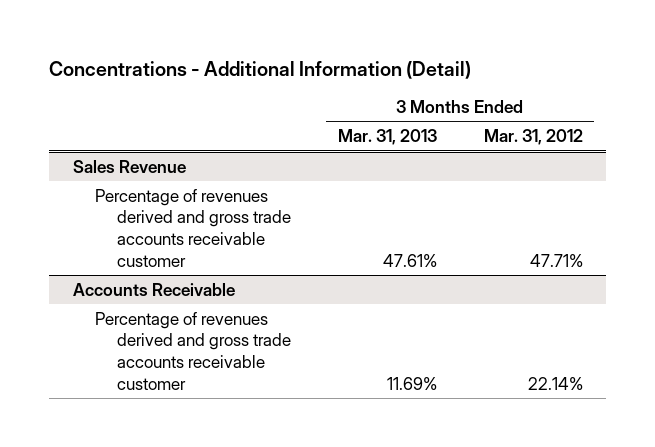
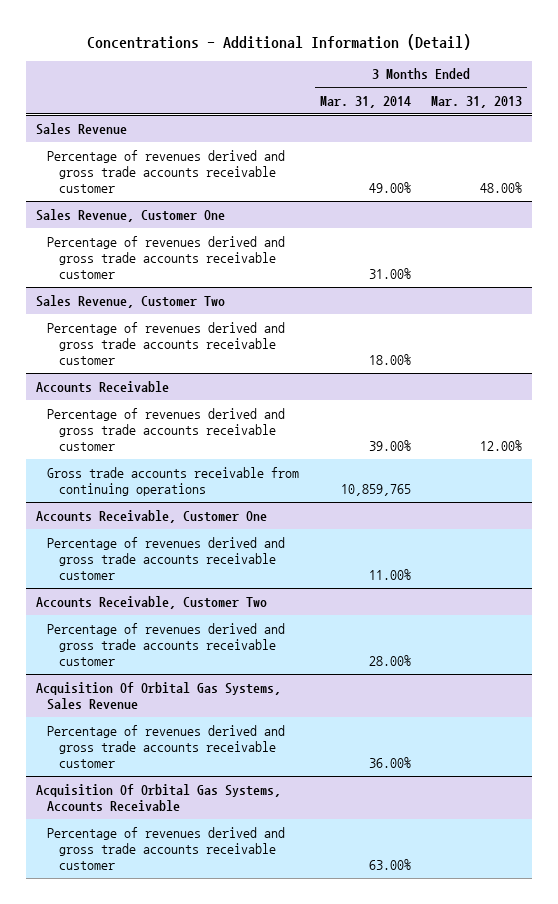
[483,129,583,146] Mar. 31, 2012 -> none
none -> [319,95,411,108] Mar. 31, 2014
[382,254,437,268] 47.61% -> [480,182,523,194] 48.00%
none -> [36,208,226,222] Sales Revenue, Customer One
none -> [47,235,286,280] Percentage of revenues derived and gross trade accounts receivable customer
none -> [36,294,226,308] Sales Revenue, Customer Two
none -> [47,321,286,366] Percentage of revenues derived and gross trade accounts receivable customer
[386,377,437,391] 11.69% -> [480,440,523,452] 12.00%
none -> [47,466,300,497] Gross trade accounts receivable from continuing operations
none -> [36,509,268,523] Accounts Receivable, Customer One
none -> [47,536,286,581] Percentage of revenues derived and gross trade accounts receivable customer
none -> [36,595,268,609] Accounts Receivable, Customer Two
none -> [47,622,286,667] Percentage of revenues derived and gross trade accounts receivable customer
none -> [36,681,282,711] Acquisition Of Orbital Gas Systems, Sales Revenue
none -> [47,724,286,769] Percentage of revenues derived and gross trade accounts receivable customer
none -> [36,783,282,813] Acquisition Of Orbital Gas Systems, Accounts Receivable
none -> [47,826,286,871] Percentage of revenues derived and gross trade accounts receivable customer

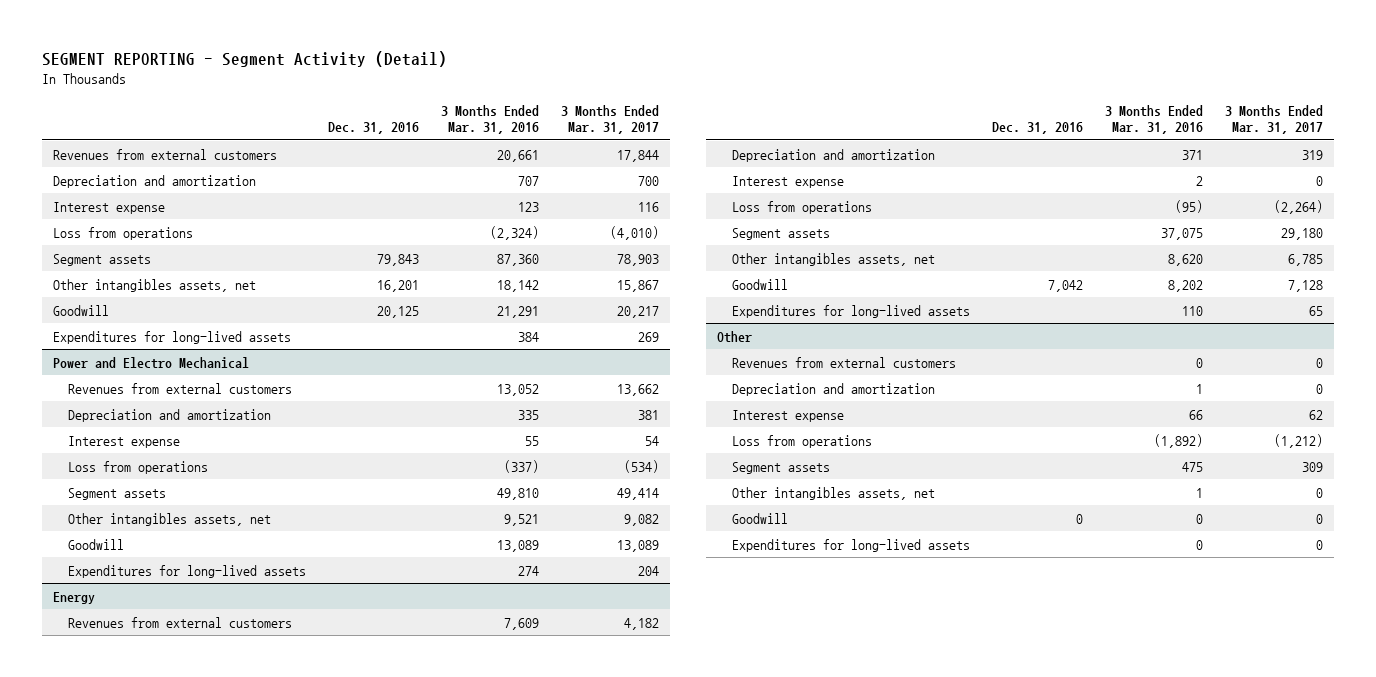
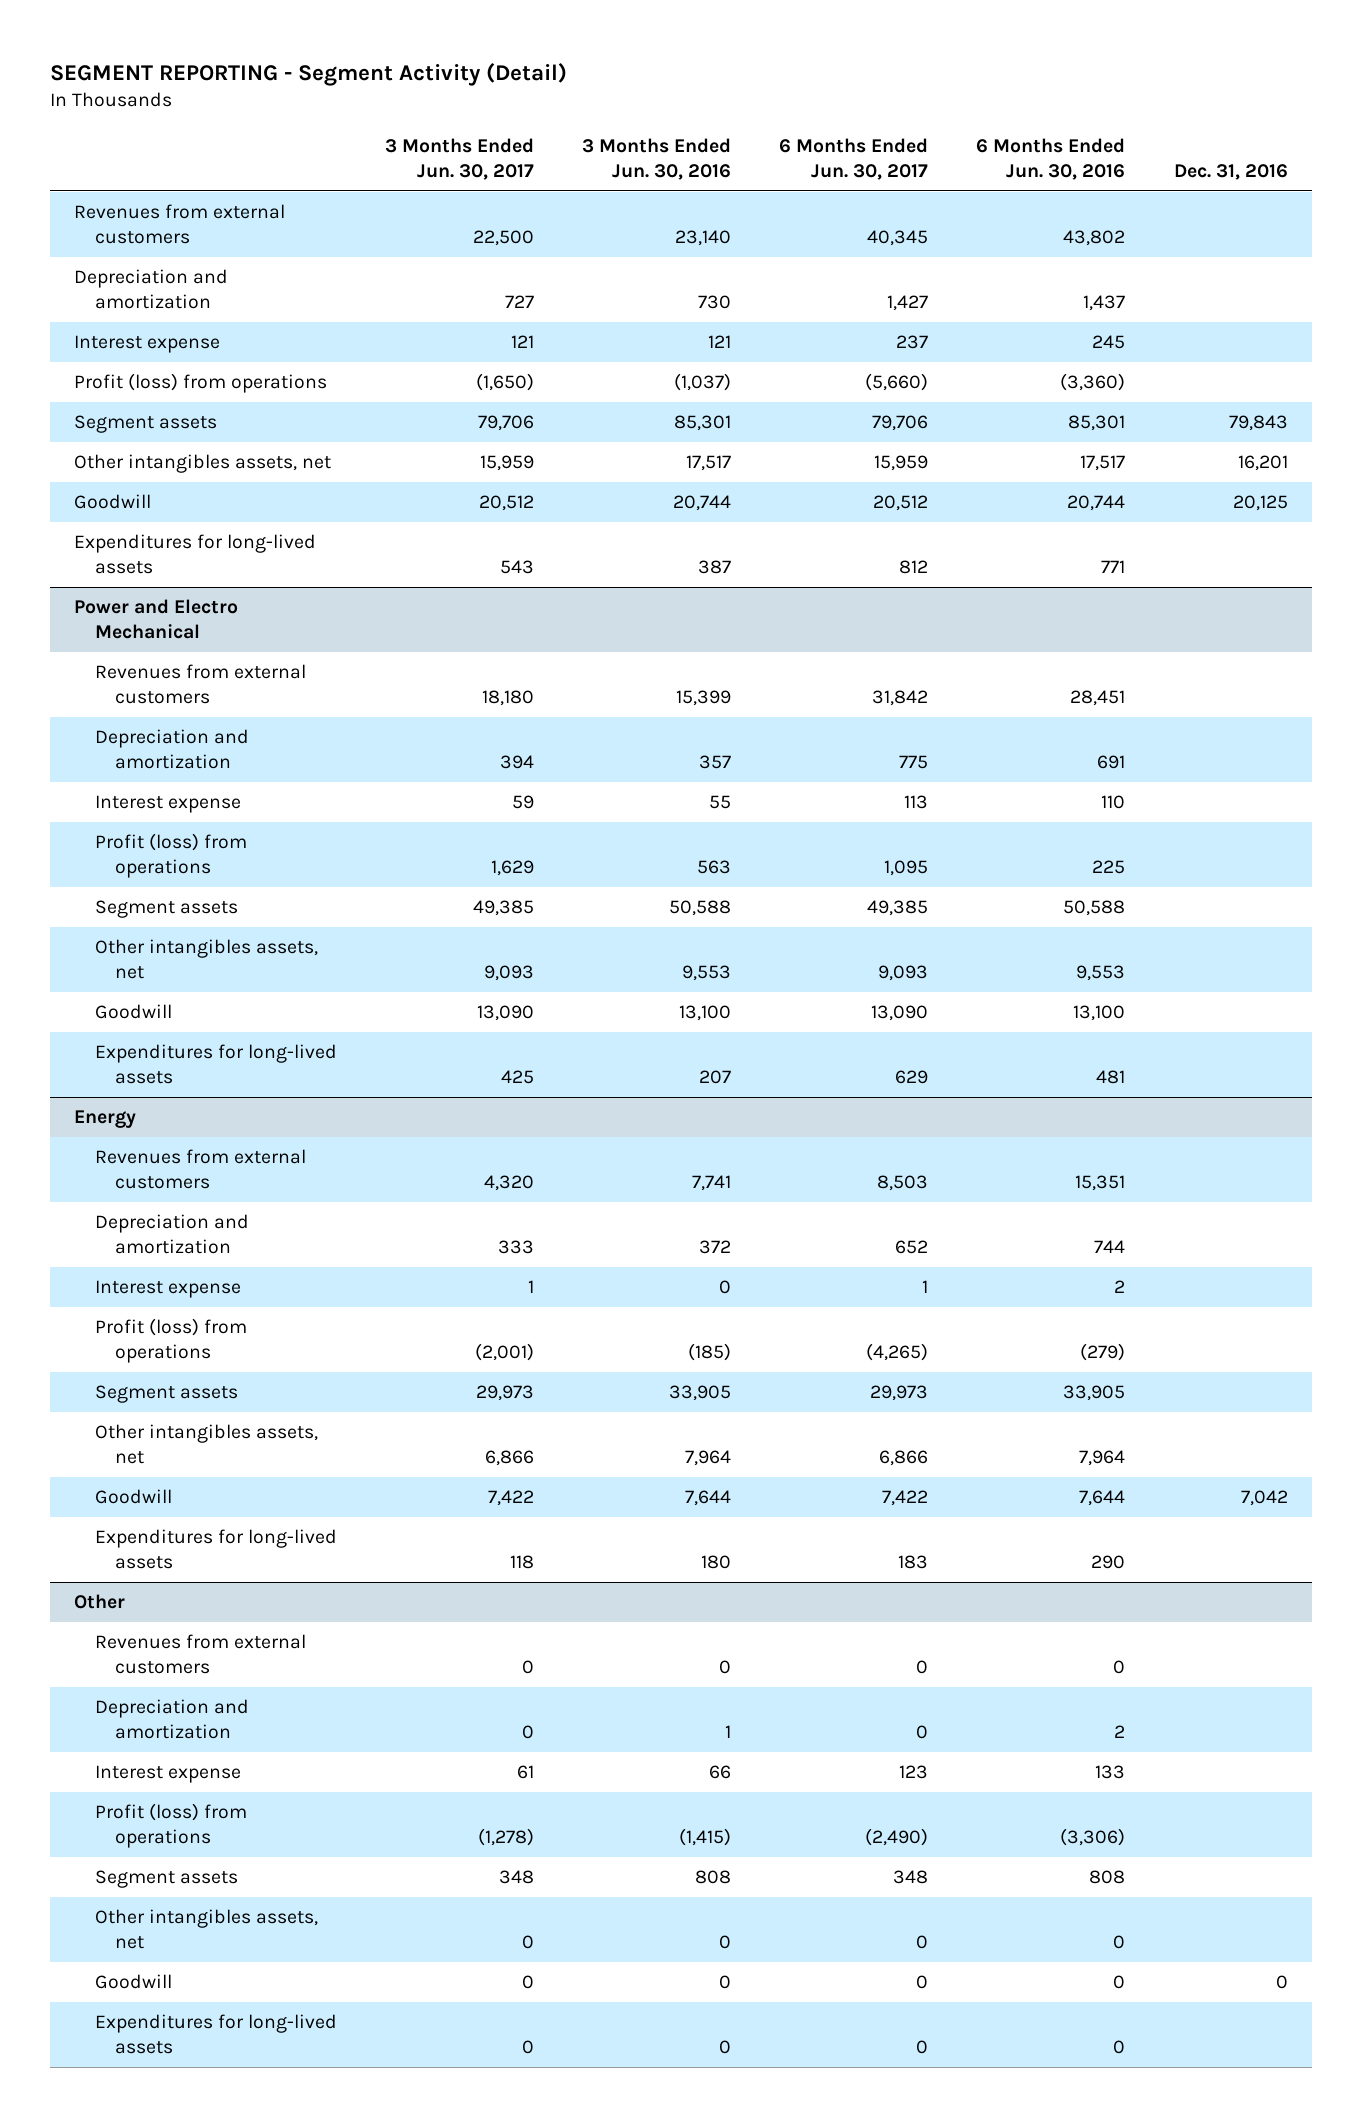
[441,104,540,135] 3 Months Ended Mar. 31, 2016 -> none
[561,104,660,135] 3 Months Ended Mar. 31, 2017 -> none
none -> [384,138,534,180] 3 Months Ended Jun. 30, 2017
none -> [582,138,732,180] 3 Months Ended Jun. 30, 2016
none -> [779,138,929,180] 6 Months Ended Jun. 30, 2017
none -> [976,138,1126,180] 6 Months Ended Jun. 30, 2016
[52,226,193,240] Loss from operations -> [73,373,327,394] Profit (loss) from operations
[68,460,209,474] Loss from operations -> [94,833,247,878] Profit (loss) from operations
[731,200,872,214] Loss from operations -> [94,1318,247,1363] Profit (loss) from operations
[731,434,872,448] Loss from operations -> [94,1803,247,1848] Profit (loss) from operations

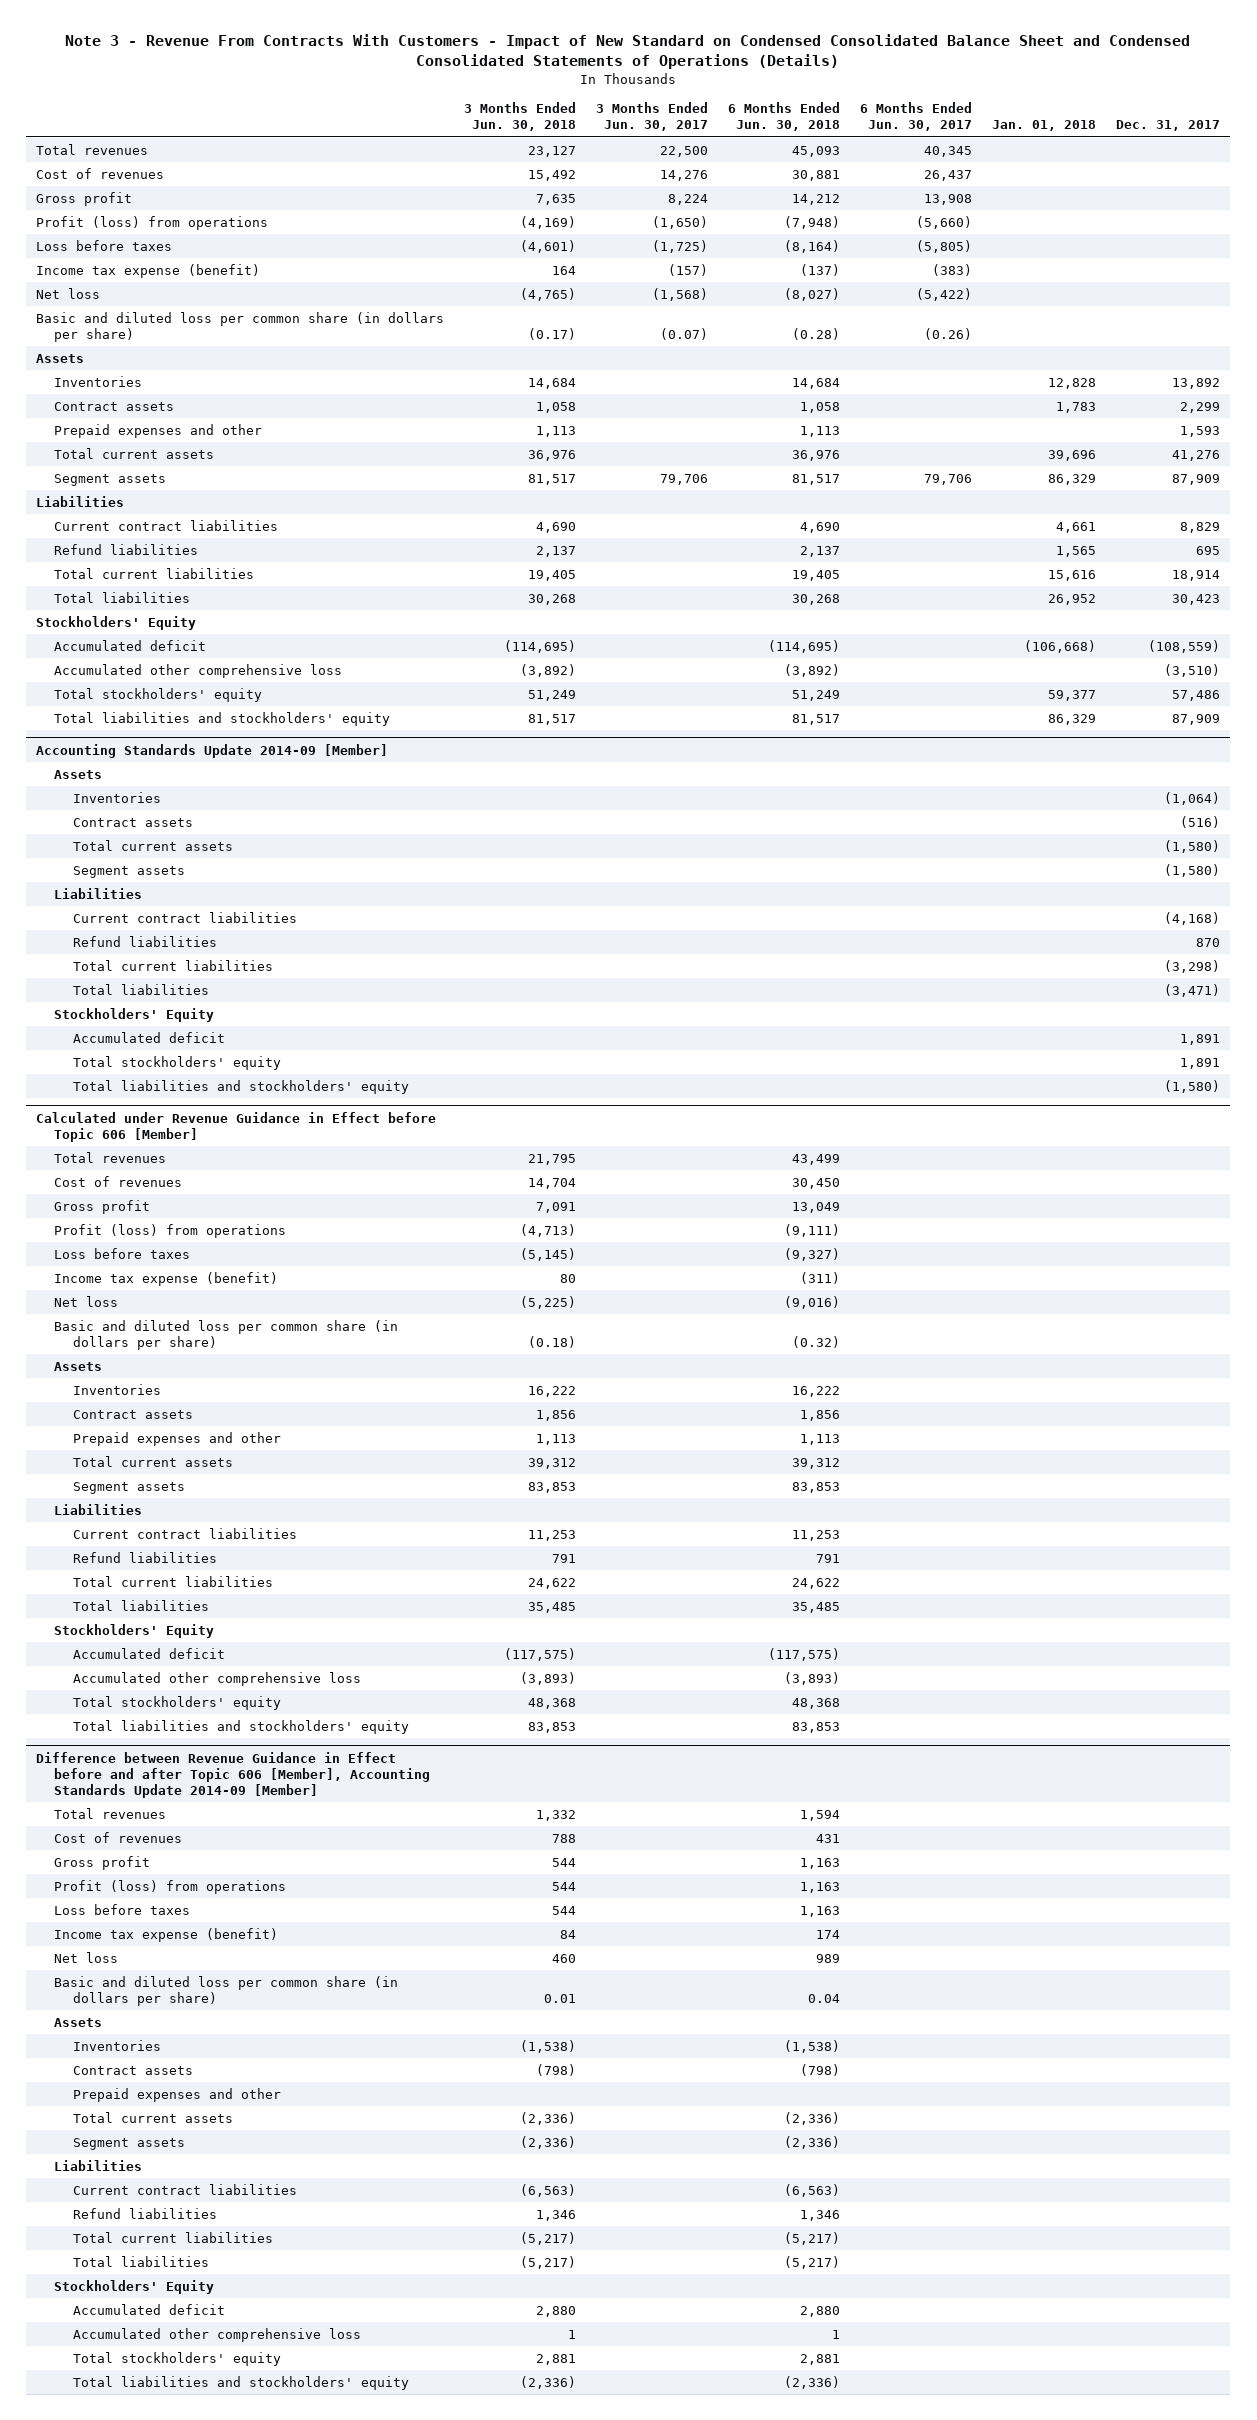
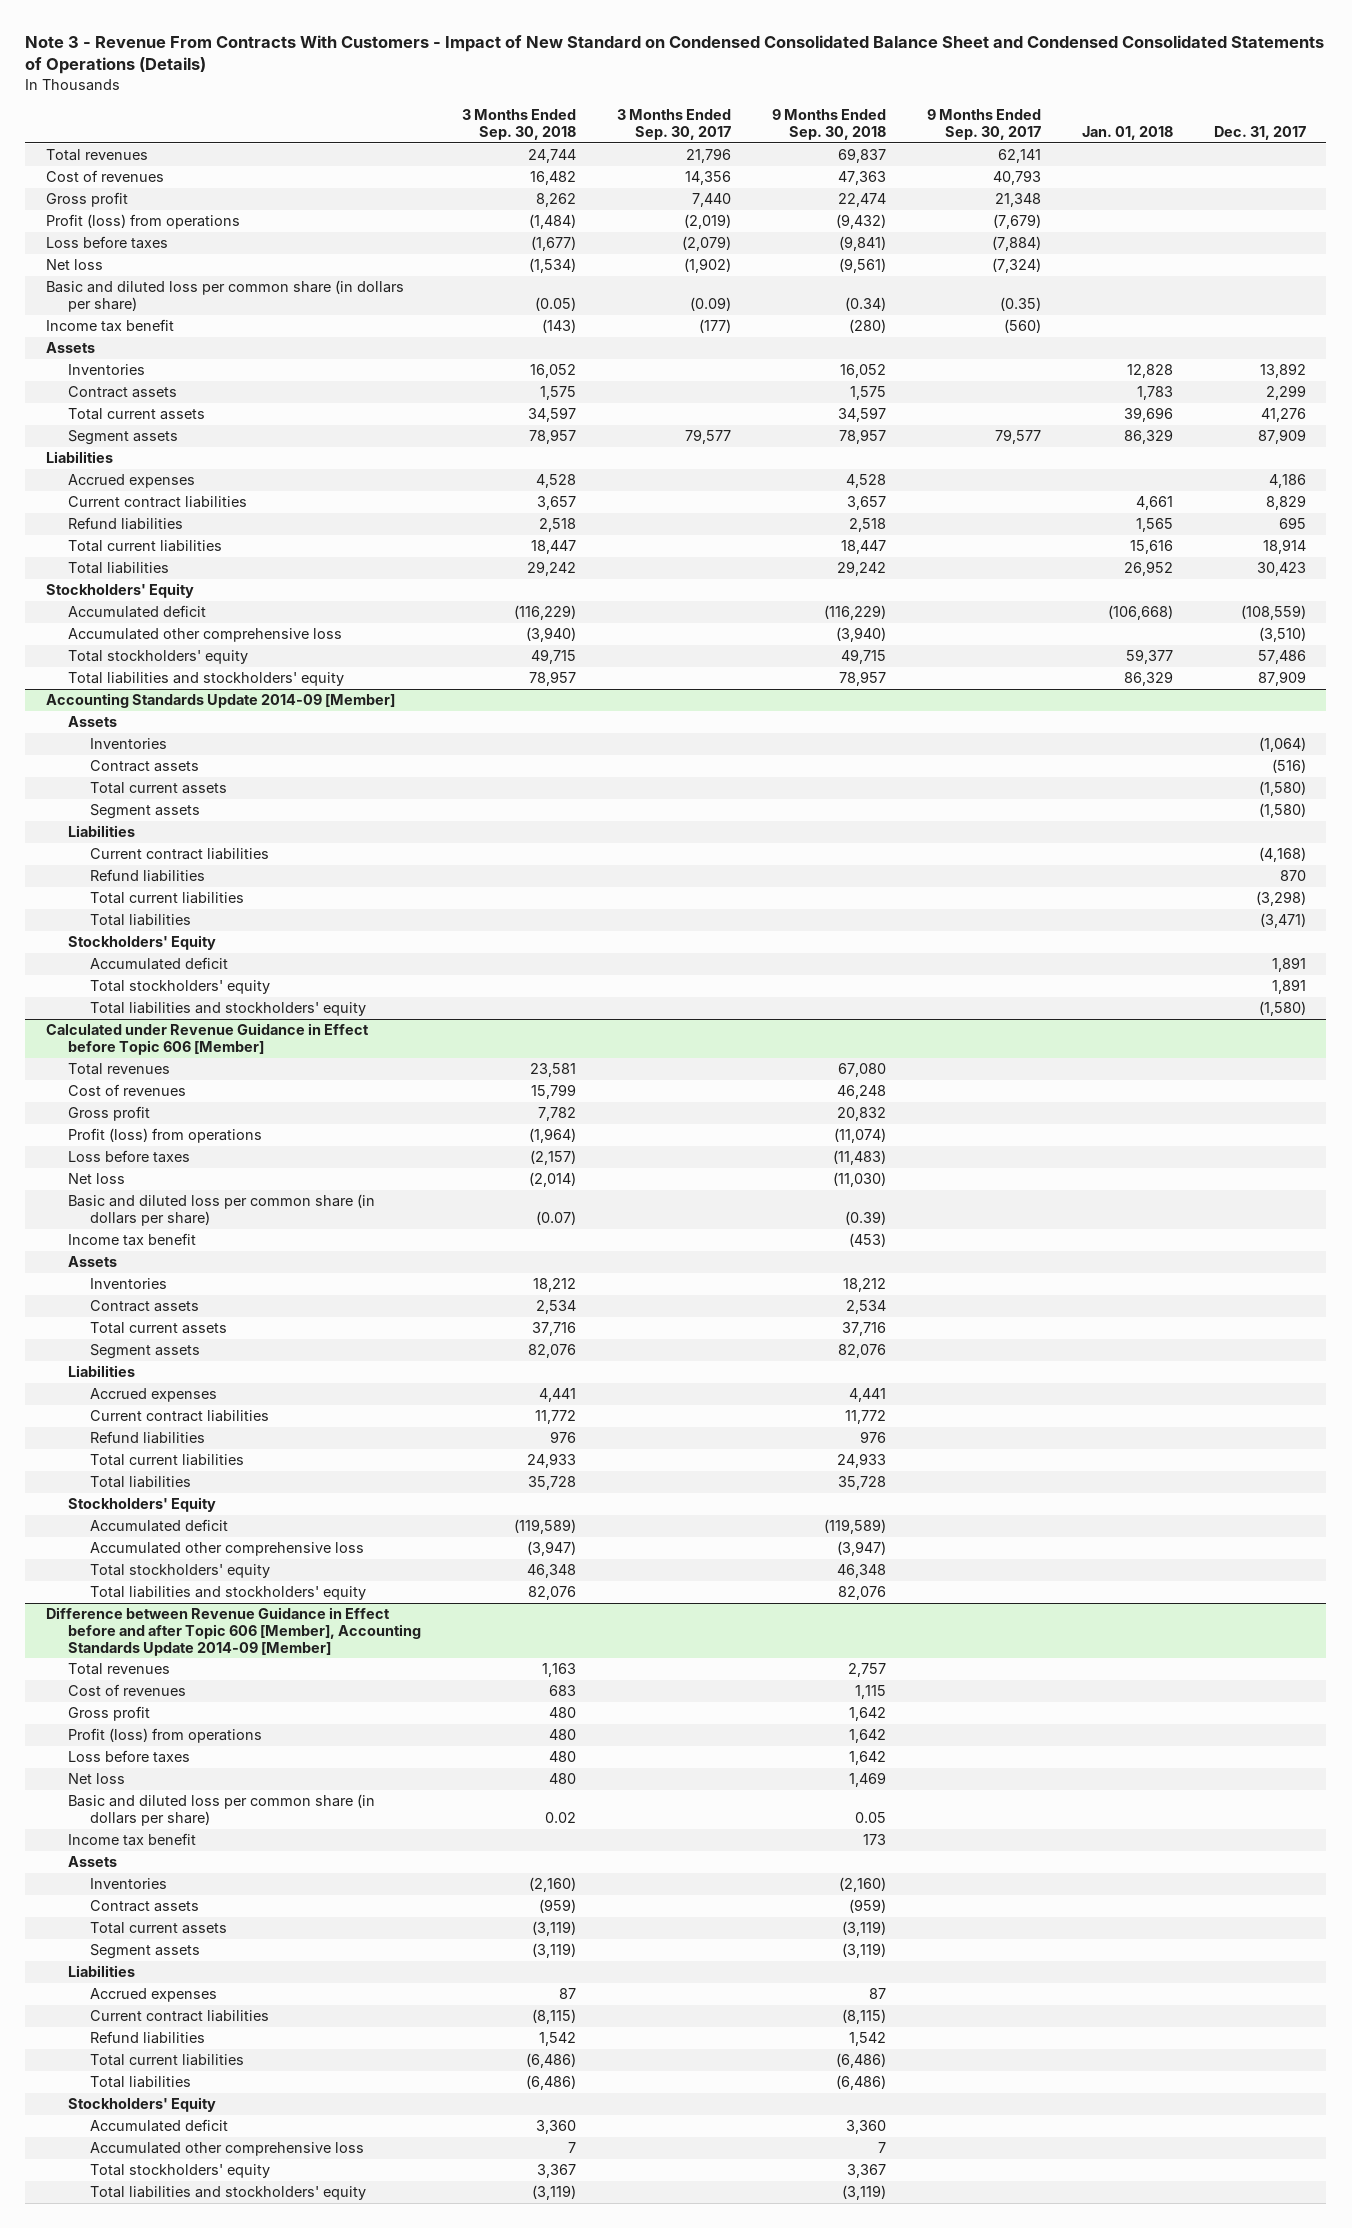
[464,102,577,132] 3 Months Ended Jun. 30, 2018 -> none
[596,102,709,132] 3 Months Ended Jun. 30, 2017 -> none
[728,102,841,132] 6 Months Ended Jun. 30, 2018 -> none
[860,102,973,132] 6 Months Ended Jun. 30, 2017 -> none
none -> [461,109,576,141] 3 Months Ended Sep. 30, 2018
none -> [616,109,731,141] 3 Months Ended Sep. 30, 2017
none -> [771,109,886,141] 9 Months Ended Sep. 30, 2018
none -> [926,109,1041,141] 9 Months Ended Sep. 30, 2017
[36,263,261,278] Income tax expense (benefit) -> none
none -> [45,319,174,333] Income tax benefit
[54,423,263,438] Prepaid expenses and other -> none
none -> [67,474,195,489] Accrued expenses
[54,1271,279,1286] Income tax expense (benefit) -> none
none -> [67,1233,196,1247] Income tax benefit
[72,1431,281,1446] Prepaid expenses and other -> none
none -> [89,1388,217,1403] Accrued expenses
[54,1927,279,1942] Income tax expense (benefit) -> none
none -> [67,1833,196,1847] Income tax benefit
[72,2087,281,2102] Prepaid expenses and other -> none
none -> [89,1988,217,2003] Accrued expenses

